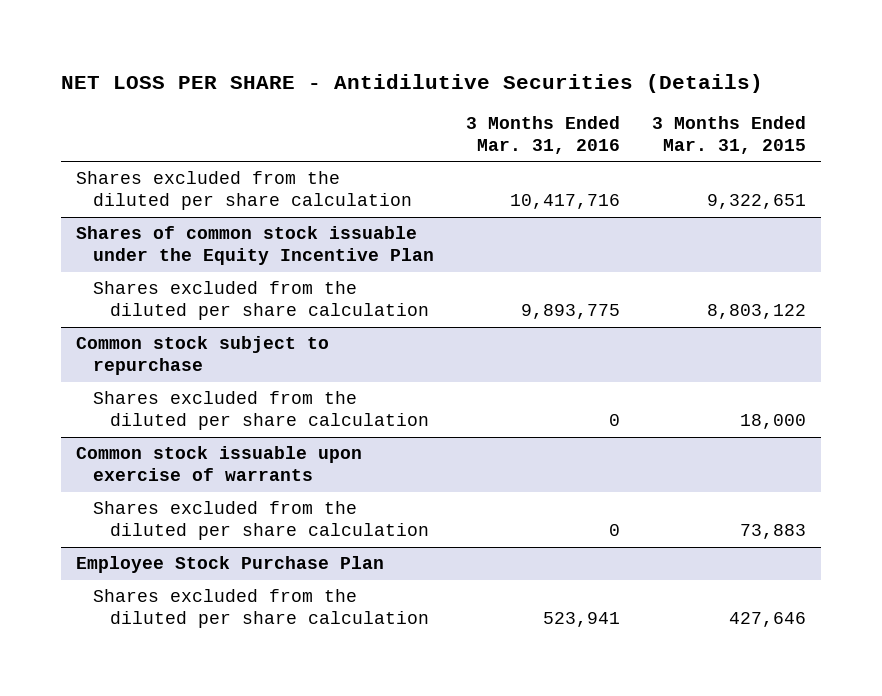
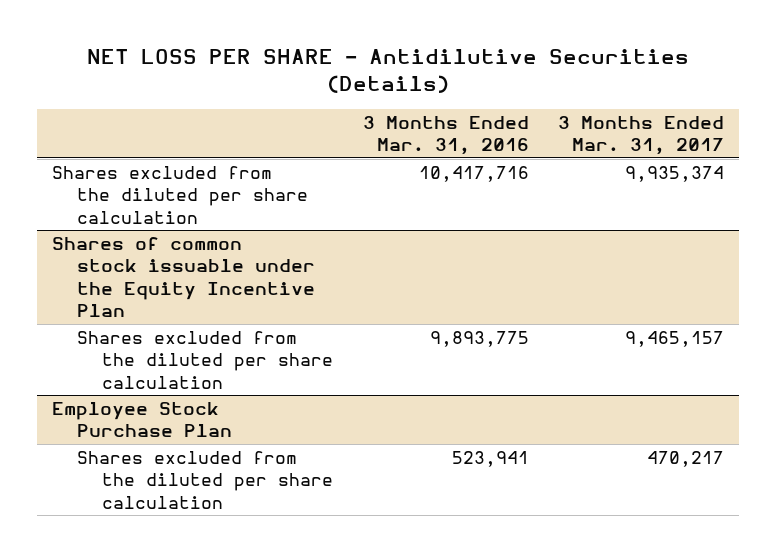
[651,116,806,154] 3 Months Ended Mar. 31, 2015 -> none
none -> [558,115,725,156] 3 Months Ended Mar. 31, 2017
[76,336,330,376] Common stock subject to repurchase -> none
[93,391,430,431] Shares excluded from the diluted per share calculation -> none
[76,446,363,482] Common stock issuable upon exercise of warrants -> none
[93,501,430,541] Shares excluded from the diluted per share calculation -> none

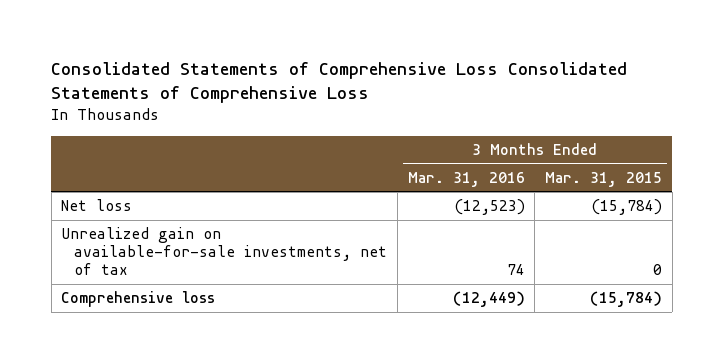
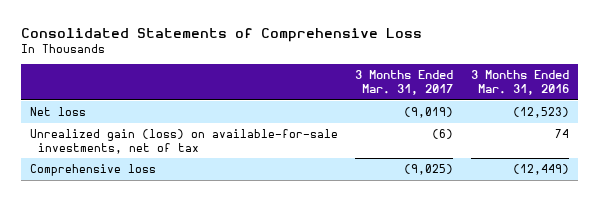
[51,62,628,104] Consolidated Statements of Comprehensive Loss Consolidated Statements of Comprehensive Loss -> [20,28,422,43] Consolidated Statements of Comprehensive Loss
[545,171,663,187] Mar. 31, 2015 -> none
none -> [355,70,454,95] 3 Months Ended Mar. 31, 2017
[61,227,388,276] Unrealized gain on available-for-sale investments, net of tax -> [29,129,338,154] Unrealized gain (loss) on available-for-sale investments, net of tax

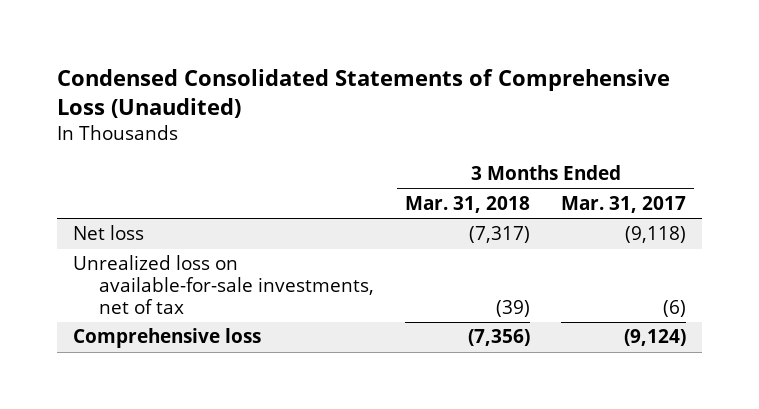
[20,28,422,43] Consolidated Statements of Comprehensive Loss -> [57,69,671,119] Condensed Consolidated Statements of Comprehensive Loss (Unaudited)
[470,70,569,95] 3 Months Ended Mar. 31, 2016 -> none
none -> [405,195,531,213] Mar. 31, 2018
[404,107,454,119] (9,019) -> [625,226,687,244] (9,118)
[29,129,338,154] Unrealized gain (loss) on available-for-sale investments, net of tax -> [73,255,374,315] Unrealized loss on available-for-sale investments, net of tax
[404,164,454,176] (9,025) -> [624,329,687,347] (9,124)

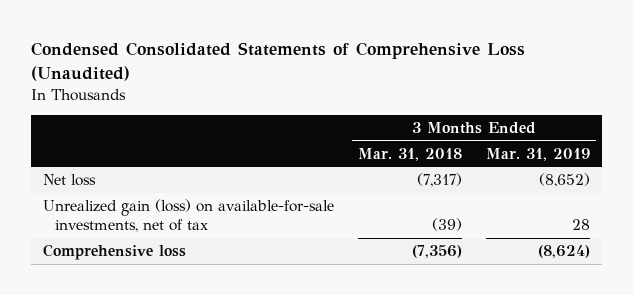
[561,195,687,213] Mar. 31, 2017 -> none
none -> [485,147,590,161] Mar. 31, 2019
[73,255,374,315] Unrealized loss on available-for-sale investments, net of tax -> [43,199,335,233] Unrealized gain (loss) on available-for-sale investments, net of tax

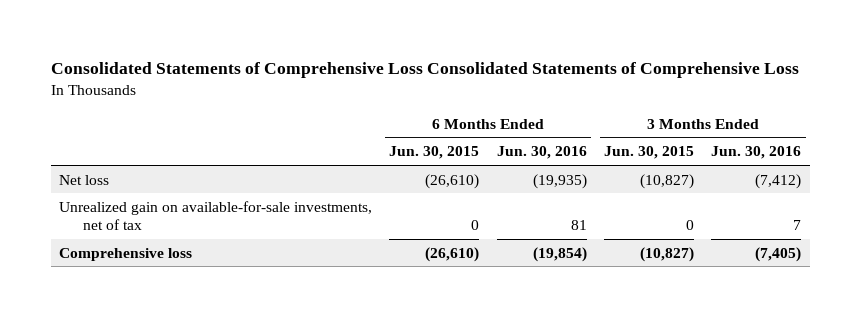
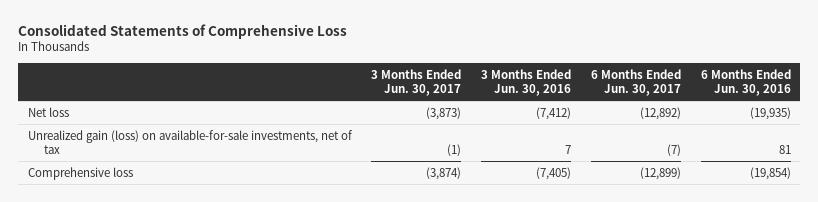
[50,62,799,79] Consolidated Statements of Comprehensive Loss Consolidated Statements of Comprehensive Loss -> [17,23,347,39] Consolidated Statements of Comprehensive Loss
[389,146,480,160] Jun. 30, 2015 -> none
[603,146,694,160] Jun. 30, 2015 -> none
none -> [371,68,462,96] 3 Months Ended Jun. 30, 2017
none -> [590,68,681,96] 6 Months Ended Jun. 30, 2017
[59,200,373,230] Unrealized gain on available-for-sale investments, net of tax -> [27,129,353,155] Unrealized gain (loss) on available-for-sale investments, net of tax

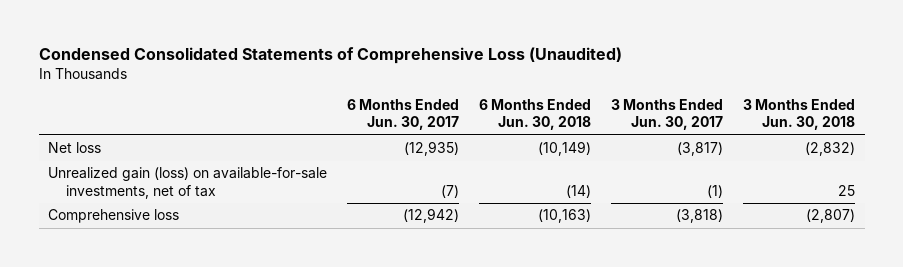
[17,23,347,39] Consolidated Statements of Comprehensive Loss -> [38,47,622,65] Condensed Consolidated Statements of Comprehensive Loss (Unaudited)
[481,68,572,96] 3 Months Ended Jun. 30, 2016 -> none
[700,68,791,96] 6 Months Ended Jun. 30, 2016 -> none
none -> [479,99,592,131] 6 Months Ended Jun. 30, 2018
none -> [743,99,856,131] 3 Months Ended Jun. 30, 2018
[426,106,462,120] (3,873) -> [677,142,724,157] (3,817)
[639,106,681,120] (12,892) -> [404,141,460,157] (12,935)
[426,166,462,180] (3,874) -> [676,209,724,224] (3,818)
[639,166,681,180] (12,899) -> [403,208,460,224] (12,942)

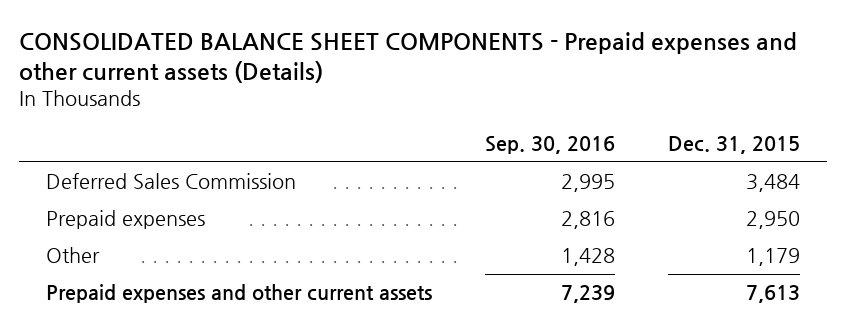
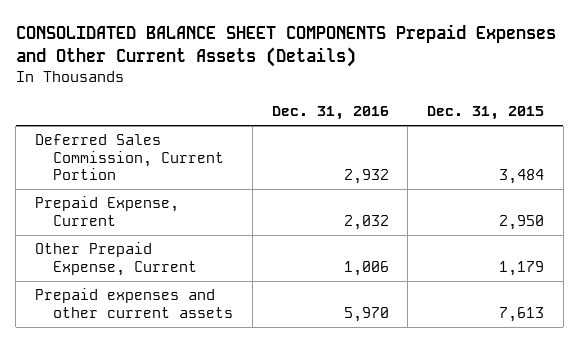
[18,32,797,84] CONSOLIDATED BALANCE SHEET COMPONENTS - Prepaid expenses and other current assets (Details) -> [15,23,556,67] CONSOLIDATED BALANCE SHEET COMPONENTS Prepaid Expenses and Other Current Assets (Details)
[484,136,615,155] Sep. 30, 2016 -> none
none -> [271,106,389,121] Dec. 31, 2016
[45,173,296,190] Deferred Sales Commission -> [34,134,225,181] Deferred Sales Commission, Current Portion
[45,210,205,230] Prepaid expenses -> [34,196,179,226] Prepaid Expense, Current
[45,247,100,264] Other -> [34,242,198,276] Other Prepaid Expense, Current

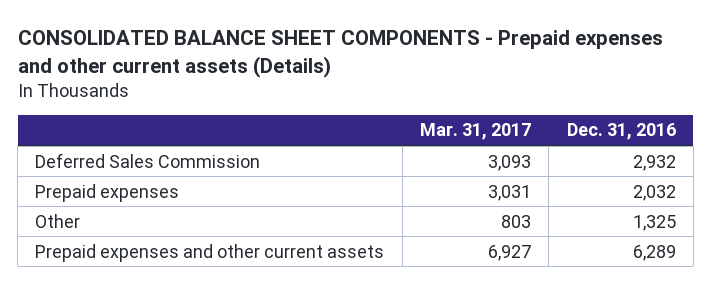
[15,23,556,67] CONSOLIDATED BALANCE SHEET COMPONENTS Prepaid Expenses and Other Current Assets (Details) -> [17,30,663,78] CONSOLIDATED BALANCE SHEET COMPONENTS - Prepaid expenses and other current assets (Details)
[426,106,544,121] Dec. 31, 2015 -> none
none -> [419,123,531,141] Mar. 31, 2017
[34,134,225,181] Deferred Sales Commission, Current Portion -> [35,152,261,168] Deferred Sales Commission
[34,196,179,226] Prepaid Expense, Current -> [35,183,180,202] Prepaid expenses
[34,242,198,276] Other Prepaid Expense, Current -> [35,213,81,228] Other
[343,260,389,276] 1,006 -> [632,214,676,231] 1,325
[343,306,389,322] 5,970 -> [632,244,676,261] 6,289

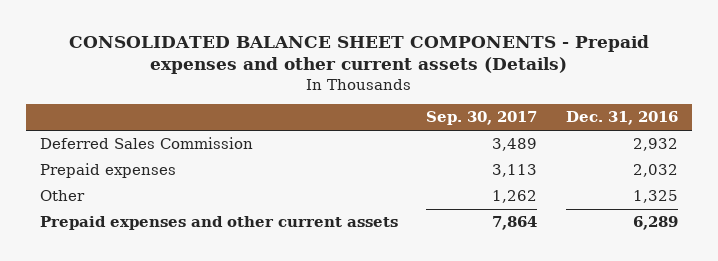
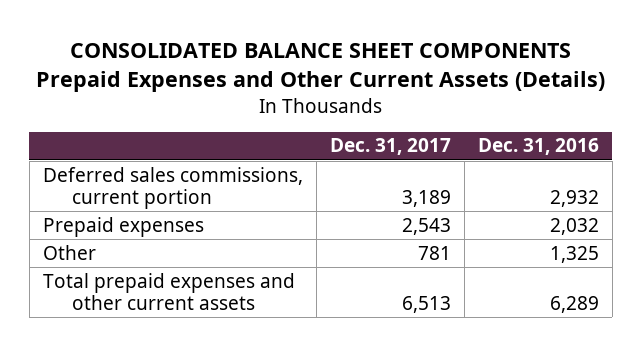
[68,35,649,75] CONSOLIDATED BALANCE SHEET COMPONENTS - Prepaid expenses and other current assets (Details) -> [35,43,605,93] CONSOLIDATED BALANCE SHEET COMPONENTS Prepaid Expenses and Other Current Assets (Details)
[426,111,538,126] Sep. 30, 2017 -> none
none -> [329,138,451,156] Dec. 31, 2017
[40,137,254,150] Deferred Sales Commission -> [42,166,303,209] Deferred sales commissions, current portion
[40,216,399,231] Prepaid expenses and other current assets -> [42,272,295,310] Total prepaid expenses and other current assets

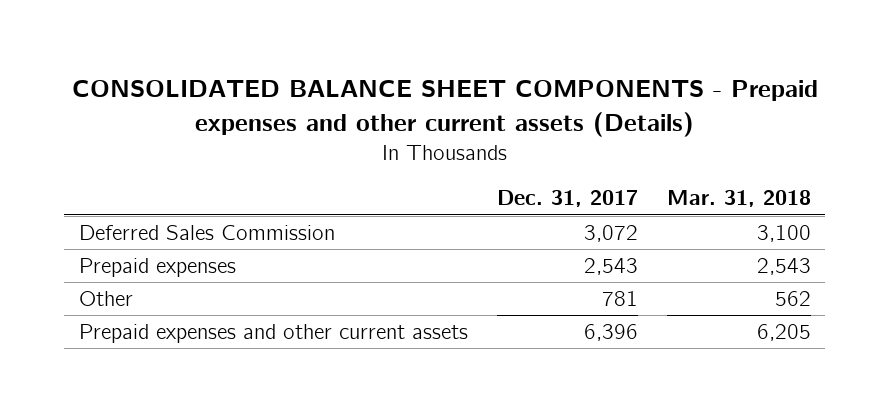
[35,43,605,93] CONSOLIDATED BALANCE SHEET COMPONENTS Prepaid Expenses and Other Current Assets (Details) -> [71,80,818,137] CONSOLIDATED BALANCE SHEET COMPONENTS - Prepaid expenses and other current assets (Details)
[477,138,599,156] Dec. 31, 2016 -> none
none -> [666,190,811,208] Mar. 31, 2018
[42,166,303,209] Deferred sales commissions, current portion -> [78,224,335,240] Deferred Sales Commission
[401,189,451,207] 3,189 -> [583,224,638,242] 3,072
[42,272,295,310] Total prepaid expenses and other current assets -> [78,323,468,343] Prepaid expenses and other current assets
[401,295,451,313] 6,513 -> [583,323,638,341] 6,396

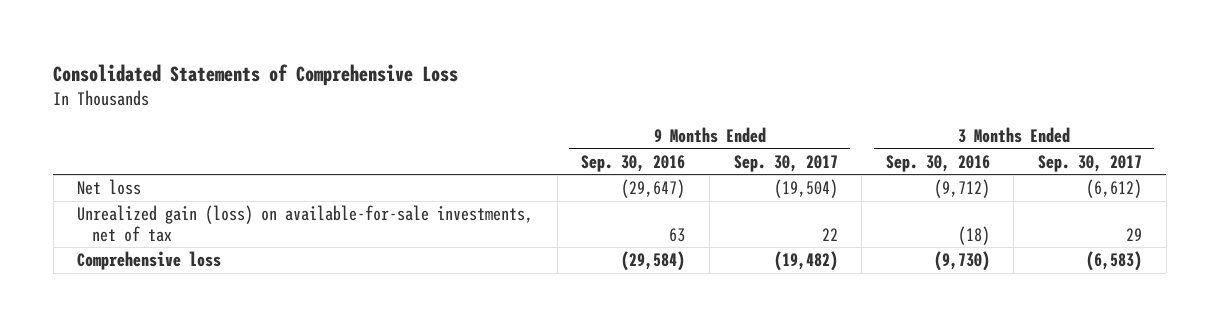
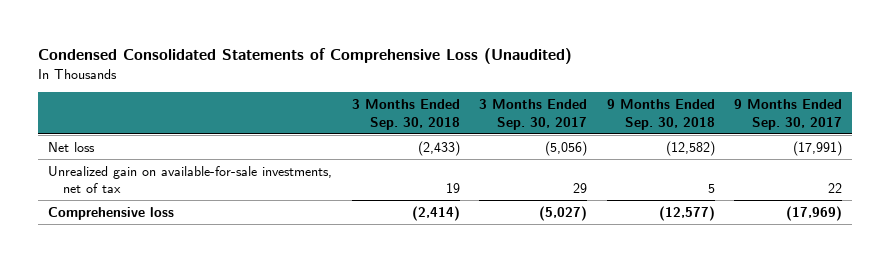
[53,63,459,86] Consolidated Statements of Comprehensive Loss -> [38,47,573,64] Condensed Consolidated Statements of Comprehensive Loss (Unaudited)
[581,154,686,172] Sep. 30, 2016 -> none
[885,154,990,172] Sep. 30, 2016 -> none
none -> [351,99,460,130] 3 Months Ended Sep. 30, 2018
none -> [606,99,715,130] 9 Months Ended Sep. 30, 2018
[773,179,838,199] (19,504) -> [793,140,843,156] (17,991)
[1085,179,1142,199] (6,612) -> [545,140,588,156] (5,056)
[77,205,534,242] Unrealized gain (loss) on available-for-sale investments, net of tax -> [48,165,333,194] Unrealized gain on available-for-sale investments, net of tax
[773,251,838,272] (19,482) -> [786,205,843,221] (17,969)
[1085,251,1142,272] (6,583) -> [539,205,588,221] (5,027)

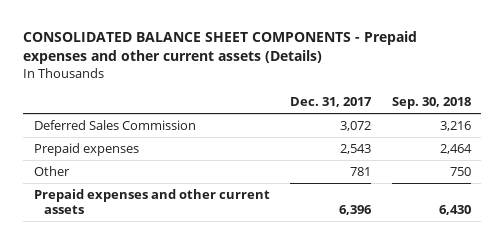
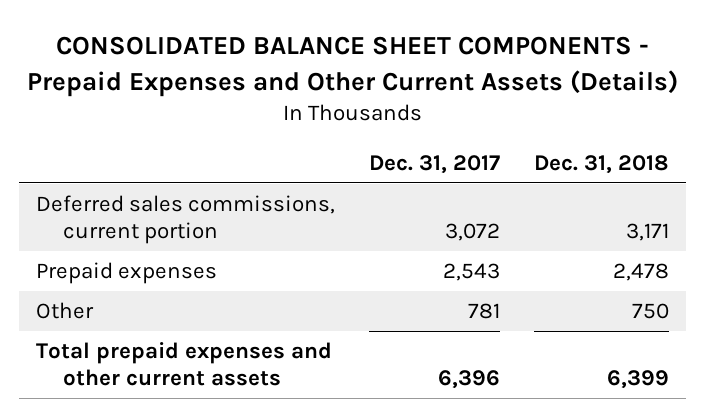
[23,31,418,65] CONSOLIDATED BALANCE SHEET COMPONENTS - Prepaid expenses and other current assets (Details) -> [26,36,678,97] CONSOLIDATED BALANCE SHEET COMPONENTS - Prepaid Expenses and Other Current Assets (Details)
[391,96,471,109] Sep. 30, 2018 -> none
none -> [534,155,670,175] Dec. 31, 2018
[33,119,196,130] Deferred Sales Commission -> [36,195,336,244] Deferred sales commissions, current portion
[33,188,270,214] Prepaid expenses and other current assets -> [36,342,333,386] Total prepaid expenses and other current assets

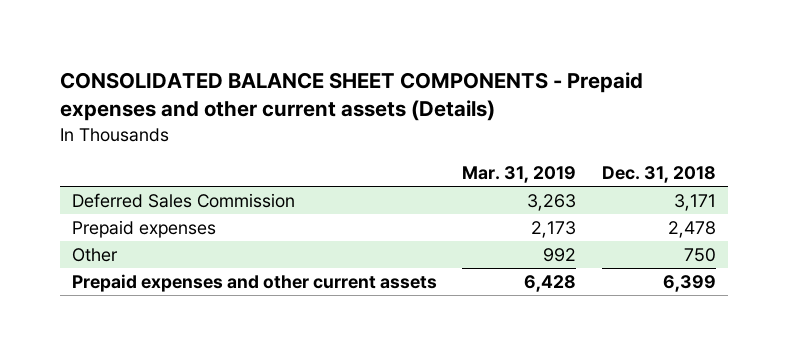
[26,36,678,97] CONSOLIDATED BALANCE SHEET COMPONENTS - Prepaid Expenses and Other Current Assets (Details) -> [59,72,643,122] CONSOLIDATED BALANCE SHEET COMPONENTS - Prepaid expenses and other current assets (Details)
[369,155,501,175] Dec. 31, 2017 -> none
none -> [462,166,577,184] Mar. 31, 2019
[36,195,336,244] Deferred sales commissions, current portion -> [72,193,296,209] Deferred Sales Commission
[36,342,333,386] Total prepaid expenses and other current assets -> [72,274,438,293] Prepaid expenses and other current assets

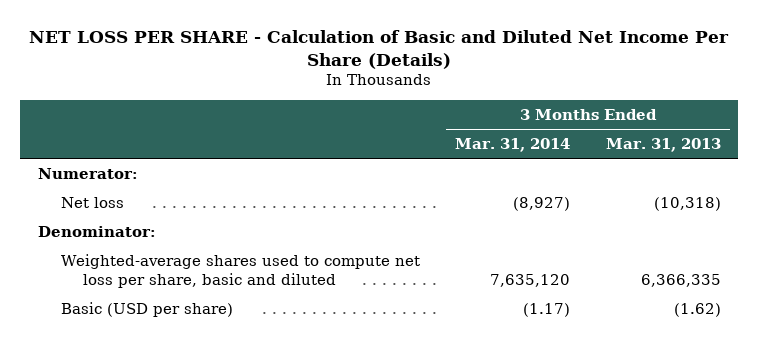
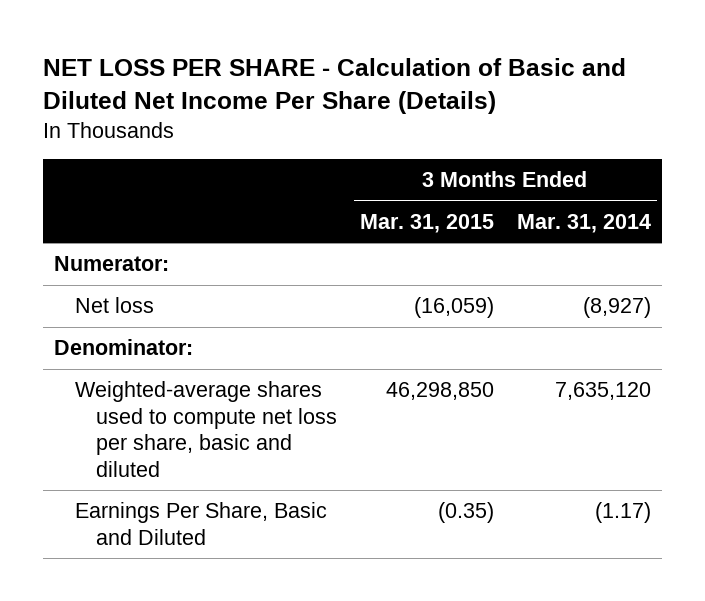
[605,138,721,153] Mar. 31, 2013 -> none
none -> [360,213,495,233] Mar. 31, 2015
[60,301,233,317] Basic (USD per share) -> [75,502,328,545] Earnings Per Share, Basic and Diluted

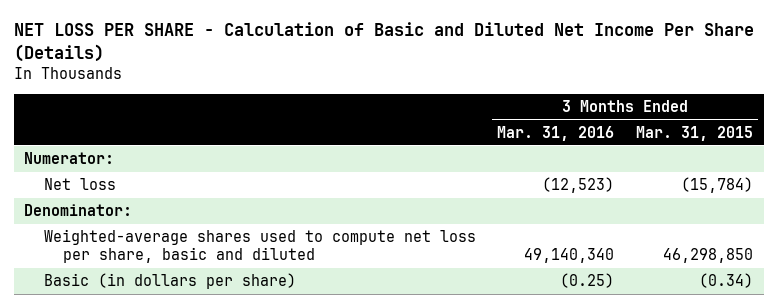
[516,213,651,233] Mar. 31, 2014 -> none
none -> [497,125,615,141] Mar. 31, 2016
[414,297,495,319] (16,059) -> [681,177,754,194] (15,784)
[75,502,328,545] Earnings Per Share, Basic and Diluted -> none
none -> [43,273,296,290] Basic (in dollars per share)

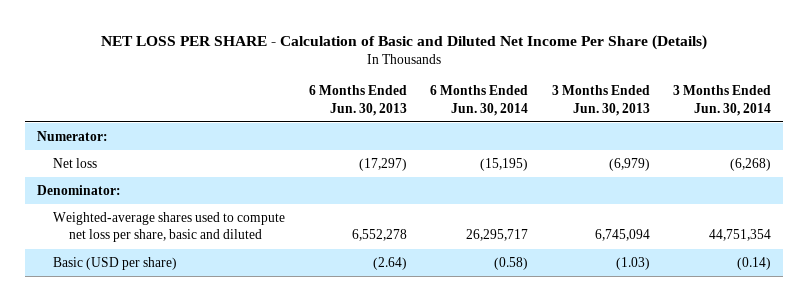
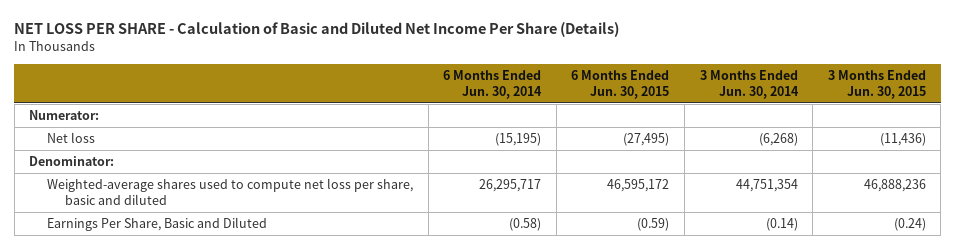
[308,85,407,116] 6 Months Ended Jun. 30, 2013 -> none
[551,85,650,116] 3 Months Ended Jun. 30, 2013 -> none
none -> [571,69,670,100] 6 Months Ended Jun. 30, 2015
none -> [827,69,926,100] 3 Months Ended Jun. 30, 2015
[53,256,178,270] Basic (USD per share) -> [47,216,268,231] Earnings Per Share, Basic and Diluted

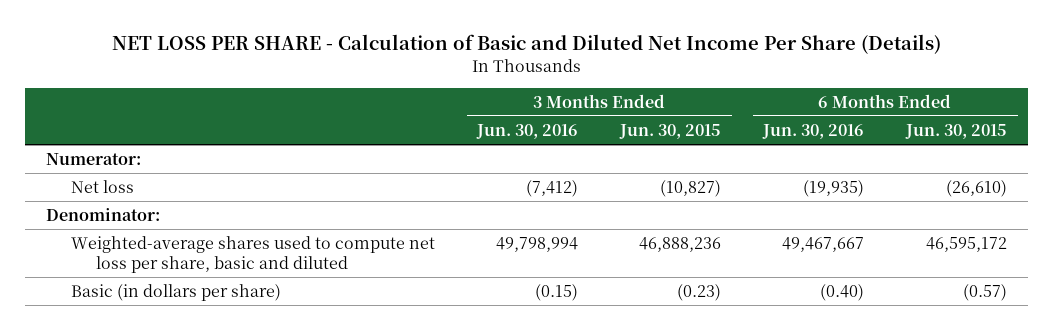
[443,69,543,100] 6 Months Ended Jun. 30, 2014 -> none
[699,69,799,100] 3 Months Ended Jun. 30, 2014 -> none
none -> [476,123,579,139] Jun. 30, 2016
none -> [762,123,865,139] Jun. 30, 2016
[623,132,670,146] (27,495) -> [946,179,1008,197] (26,610)
[879,132,926,146] (11,436) -> [660,179,722,197] (10,827)
[47,216,268,231] Earnings Per Share, Basic and Diluted -> none
none -> [71,283,282,301] Basic (in dollars per share)

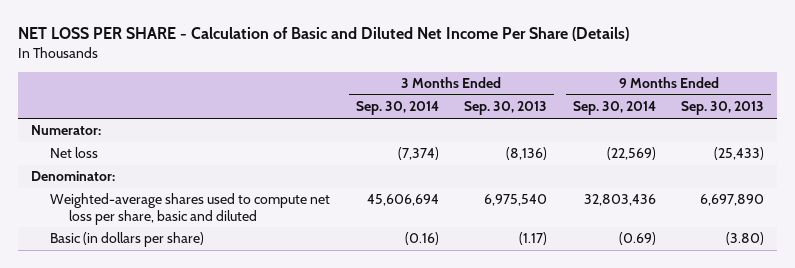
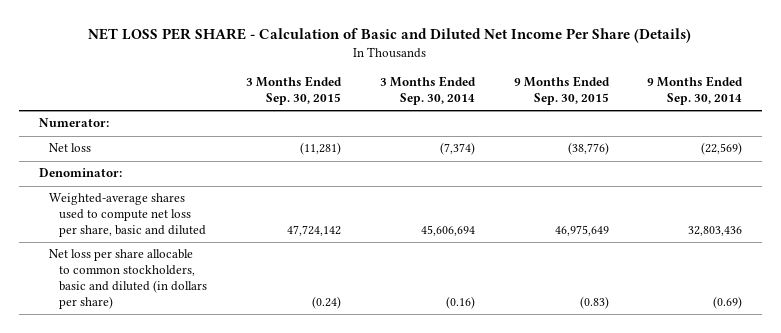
[464,101,548,116] Sep. 30, 2013 -> none
[681,101,765,116] Sep. 30, 2013 -> none
none -> [246,76,343,106] 3 Months Ended Sep. 30, 2015
none -> [513,76,610,106] 9 Months Ended Sep. 30, 2015
[49,232,204,248] Basic (in dollars per share) -> [49,249,208,309] Net loss per share allocable to common stockholders, basic and diluted (in dollars per share)

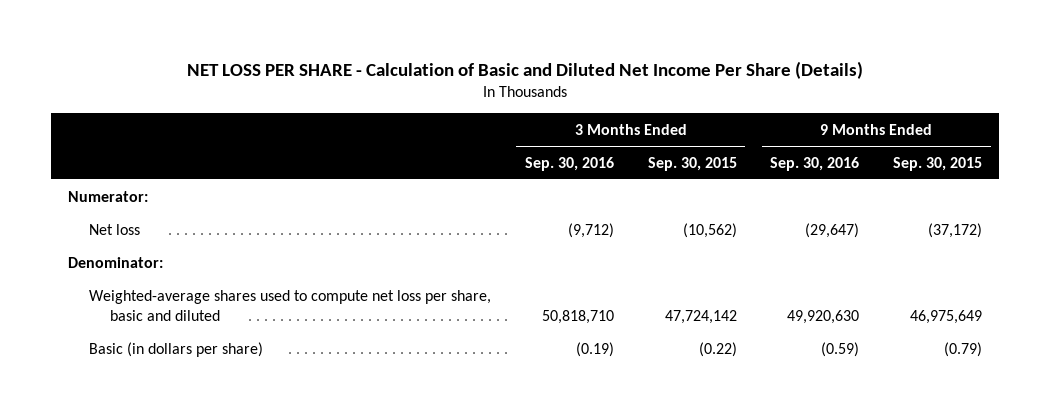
[379,76,476,106] 3 Months Ended Sep. 30, 2014 -> none
[647,76,744,106] 9 Months Ended Sep. 30, 2014 -> none
none -> [524,156,614,171] Sep. 30, 2016
none -> [770,156,860,171] Sep. 30, 2016
[300,142,342,156] (11,281) -> [682,222,737,238] (10,562)
[567,142,609,156] (38,776) -> [928,222,983,238] (37,172)
[49,249,208,309] Net loss per share allocable to common stockholders, basic and diluted (in dollars per share) -> none
none -> [88,341,263,357] Basic (in dollars per share)

